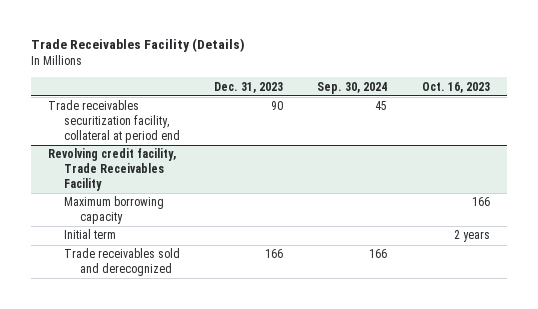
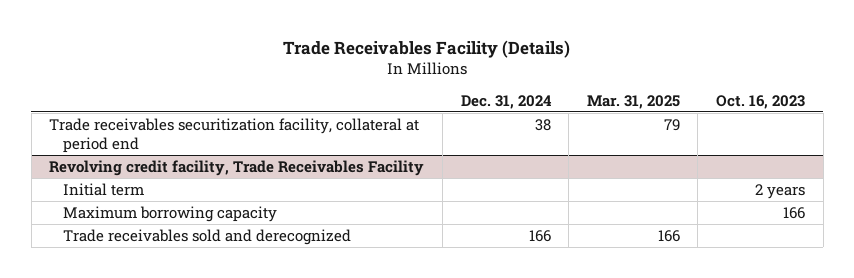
[214,81,284,93] Dec. 31, 2023 -> none
[317,81,388,94] Sep. 30, 2024 -> none
none -> [460,94,552,109] Dec. 31, 2024
none -> [586,94,680,109] Mar. 31, 2025
[63,196,164,225] Maximum borrowing capacity -> [63,205,278,222] Maximum borrowing capacity

